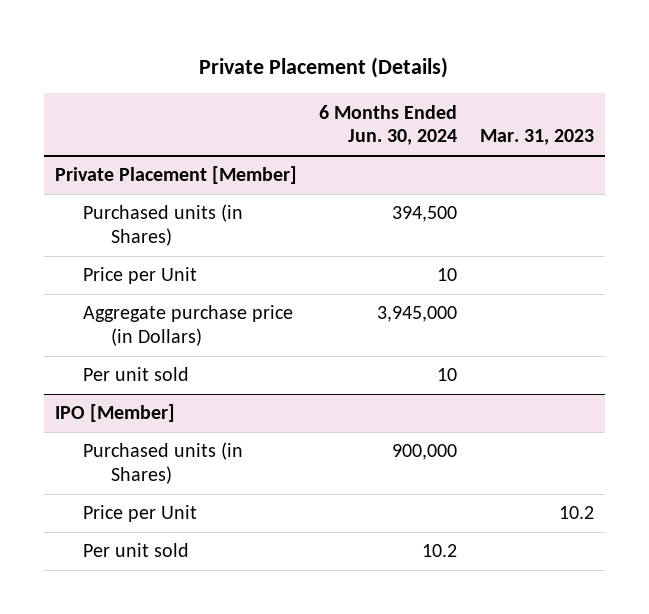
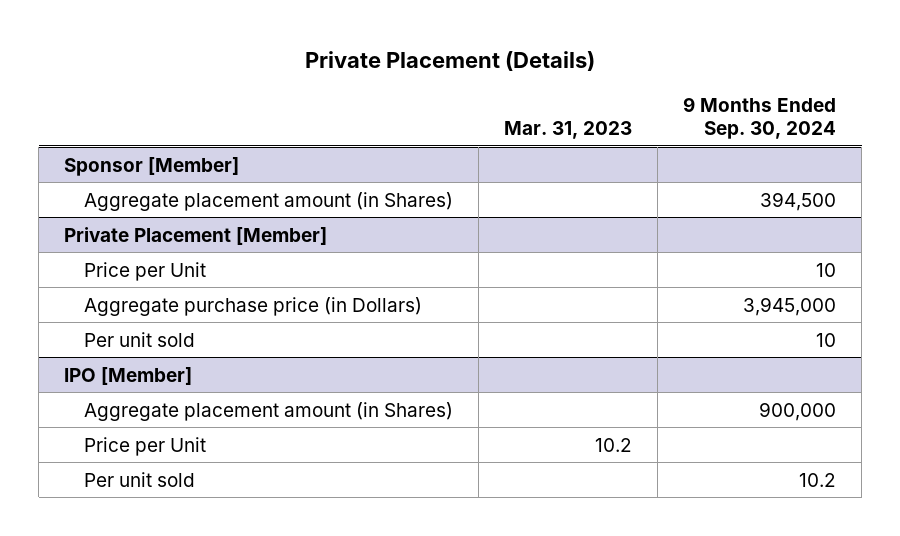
[319,104,458,146] 6 Months Ended Jun. 30, 2024 -> none
none -> [683,96,837,139] 9 Months Ended Sep. 30, 2024
none -> [64,156,240,176] Sponsor [Member]
none -> [84,191,454,211] Aggregate placement amount (in Shares)
[82,204,243,247] Purchased units (in Shares) -> none
[82,442,243,485] Purchased units (in Shares) -> [84,401,454,421] Aggregate placement amount (in Shares)

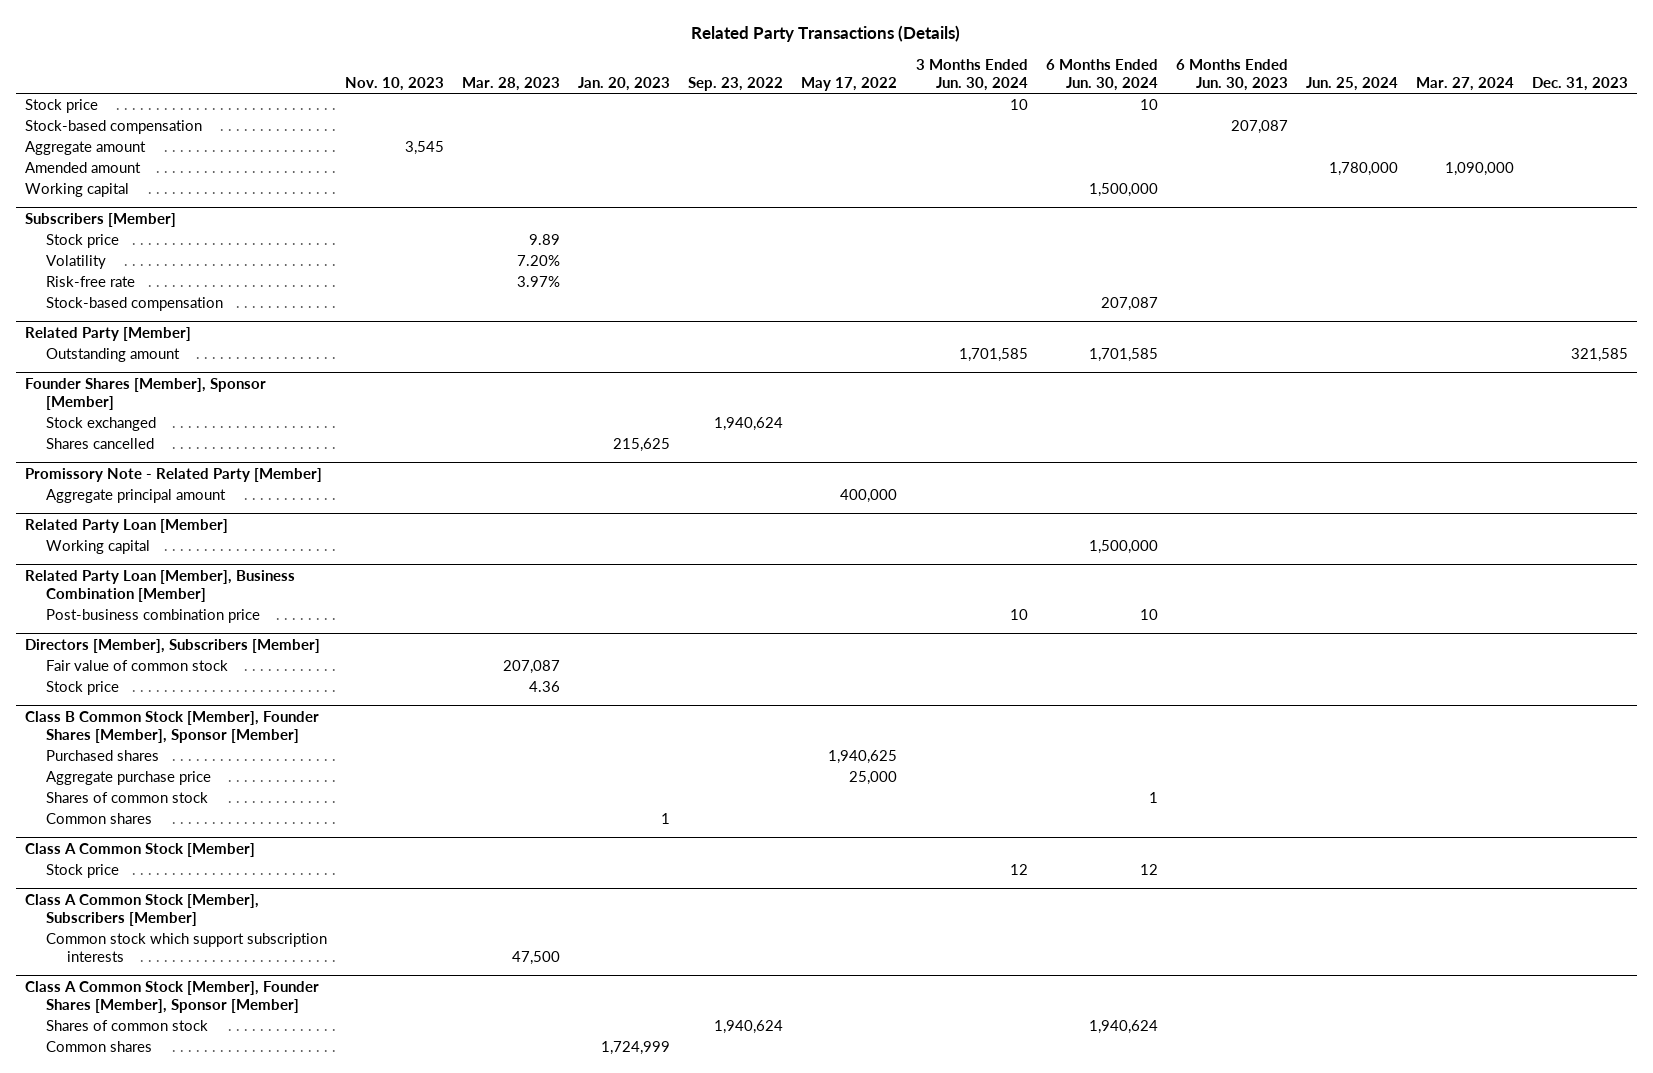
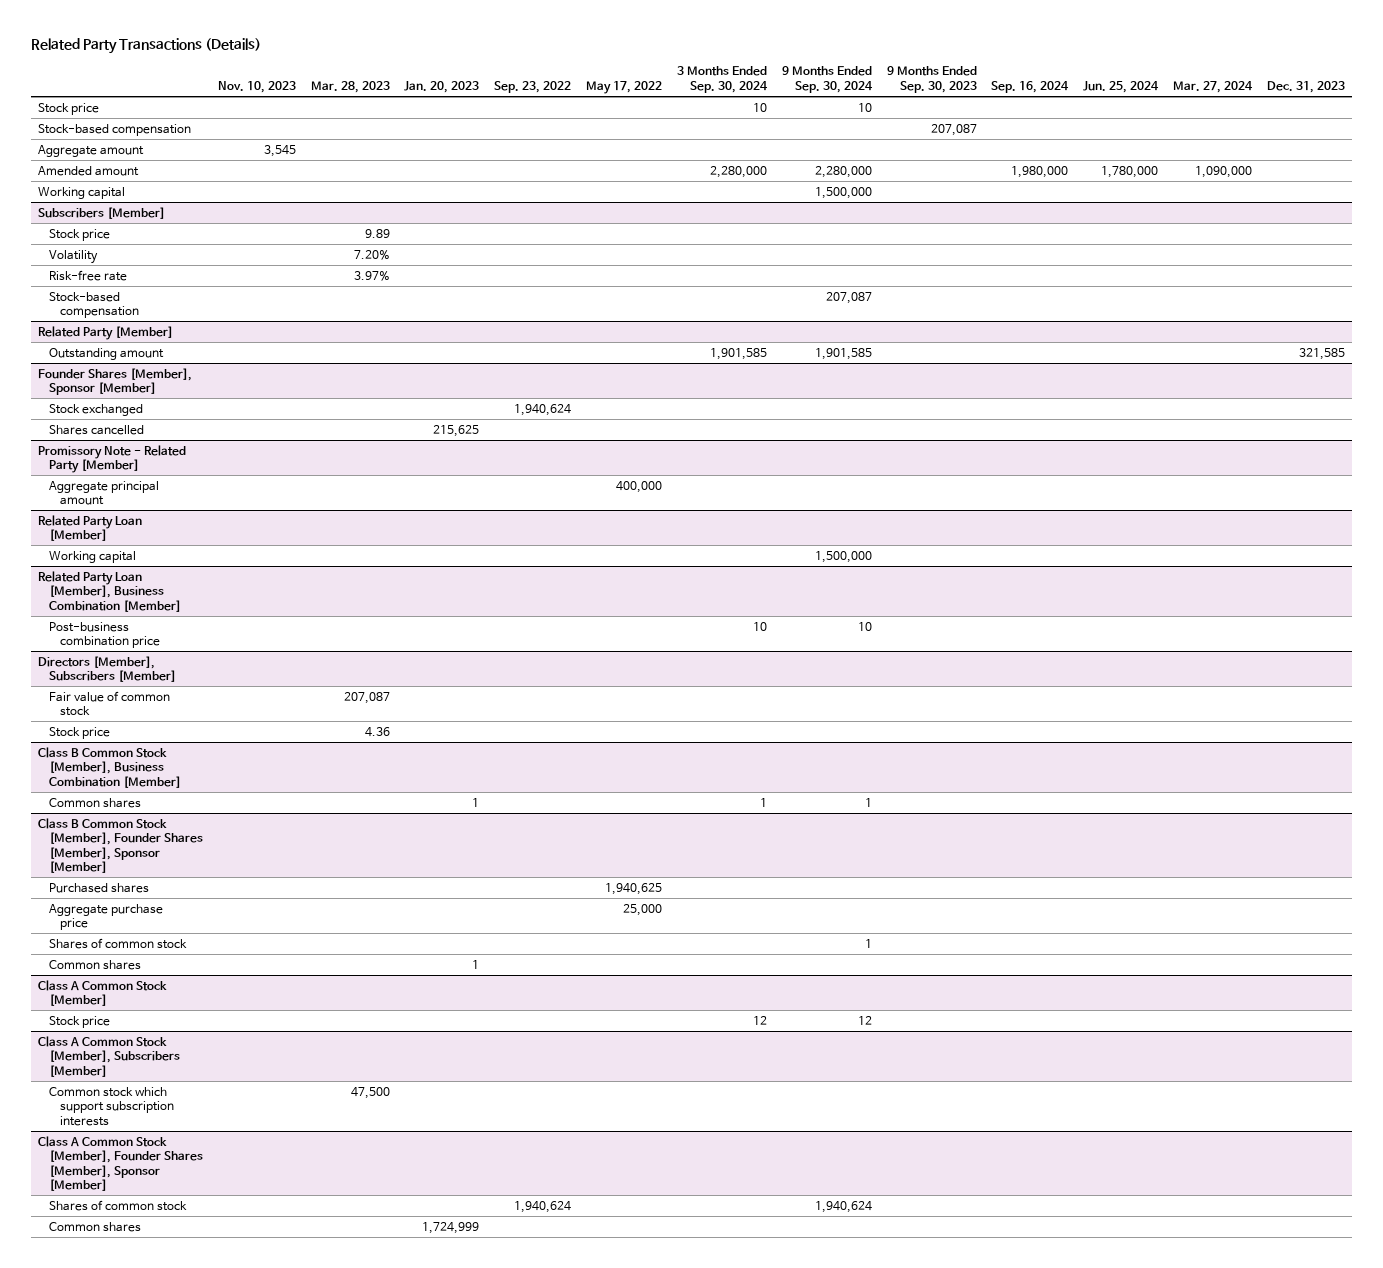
[915,59,1028,92] 3 Months Ended Jun. 30, 2024 -> none
[1045,59,1158,92] 6 Months Ended Jun. 30, 2024 -> none
[1175,59,1288,92] 6 Months Ended Jun. 30, 2023 -> none
none -> [676,66,768,93] 3 Months Ended Sep. 30, 2024
none -> [781,66,873,93] 9 Months Ended Sep. 30, 2024
none -> [886,66,977,93] 9 Months Ended Sep. 30, 2023
none -> [991,80,1070,93] Sep. 16, 2024
none -> [37,746,181,788] Class B Common Stock [Member], Business Combination [Member]
none -> [48,797,141,808] Common shares

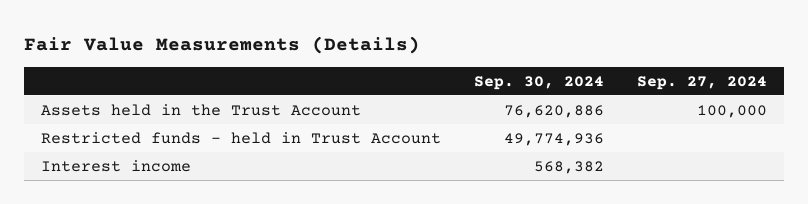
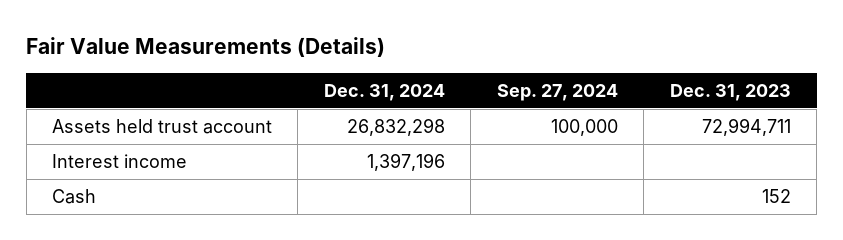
[473,75,604,90] Sep. 30, 2024 -> none
none -> [323,83,445,101] Dec. 31, 2024
none -> [669,83,791,101] Dec. 31, 2023
[40,132,441,145] Restricted funds - held in Trust Account -> none
[40,104,361,117] Assets held in the Trust Account -> [52,119,273,135] Assets held trust account
none -> [52,189,97,205] Cash

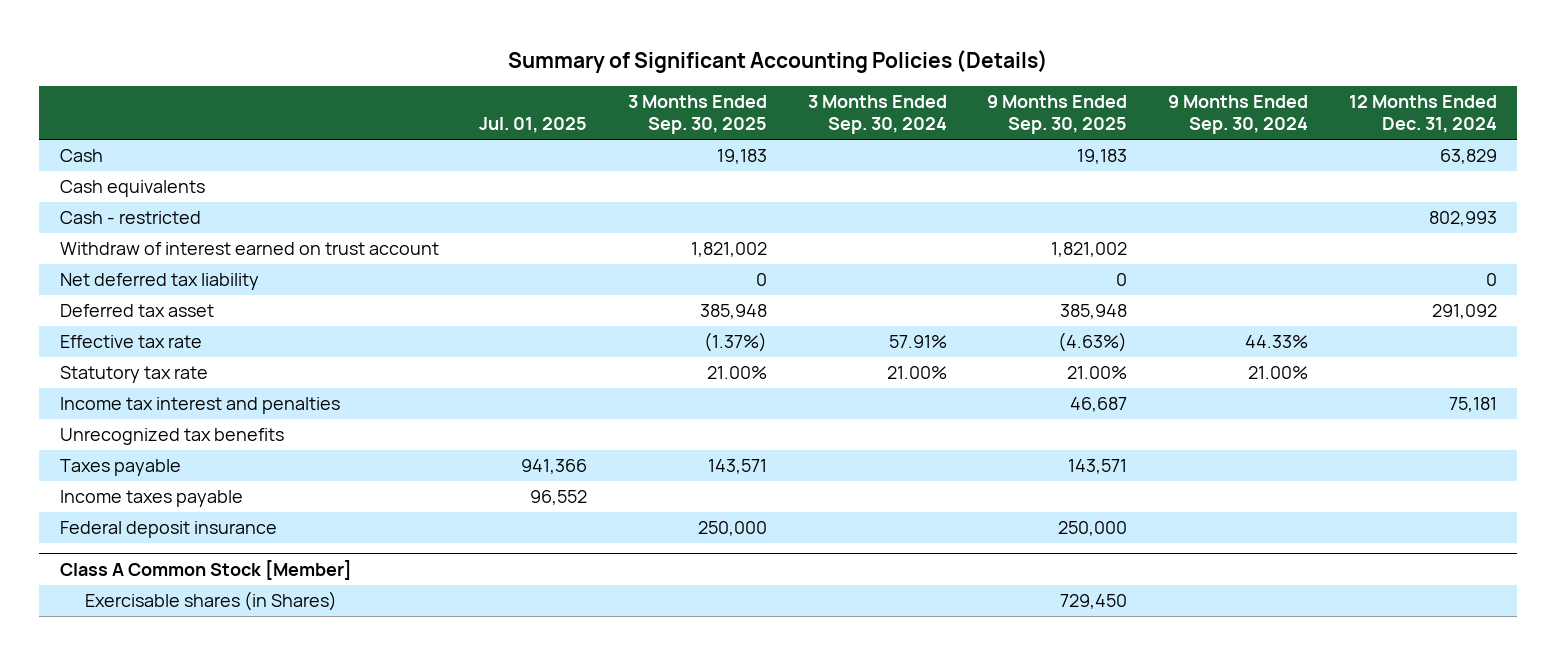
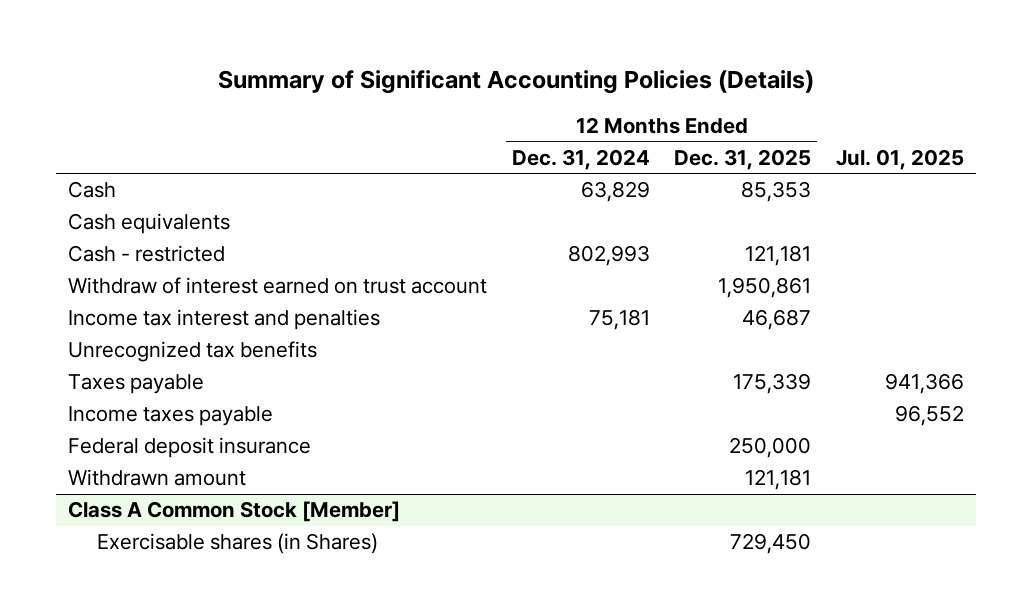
[628,95,768,135] 3 Months Ended Sep. 30, 2025 -> none
[807,95,947,135] 3 Months Ended Sep. 30, 2024 -> none
[987,95,1128,135] 9 Months Ended Sep. 30, 2025 -> none
[1168,95,1309,135] 9 Months Ended Sep. 30, 2024 -> none
none -> [674,148,812,170] Dec. 31, 2025
[59,273,259,291] Net deferred tax liability -> none
[59,304,214,318] Deferred tax asset -> none
[59,335,202,349] Effective tax rate -> none
[59,366,208,384] Statutory tax rate -> none
none -> [68,469,247,487] Withdrawn amount

